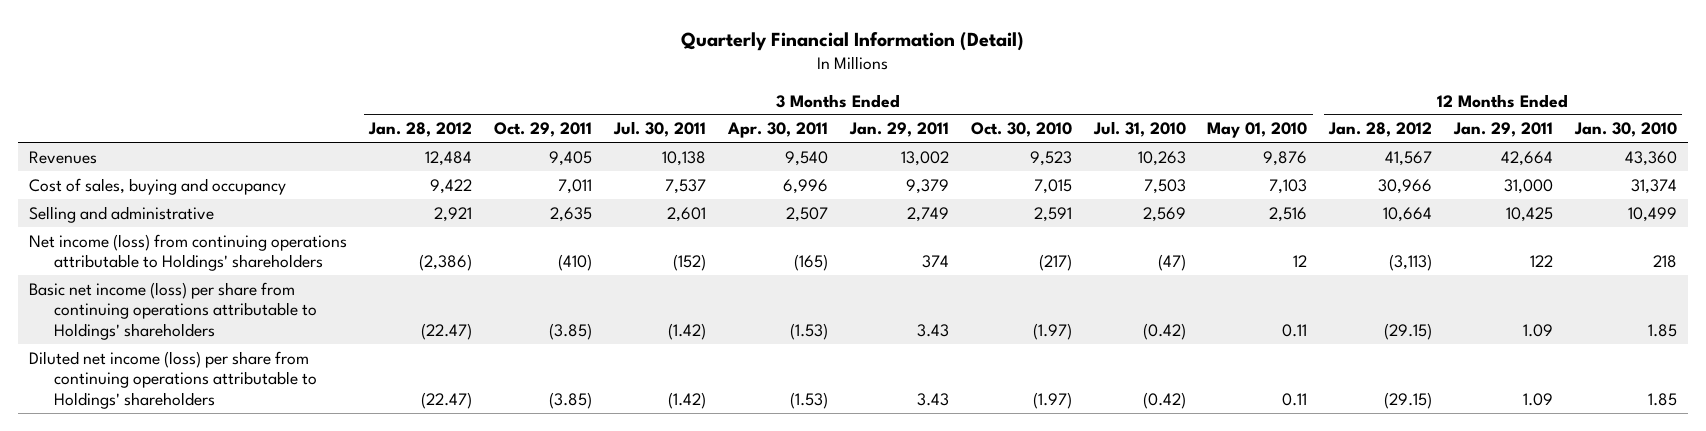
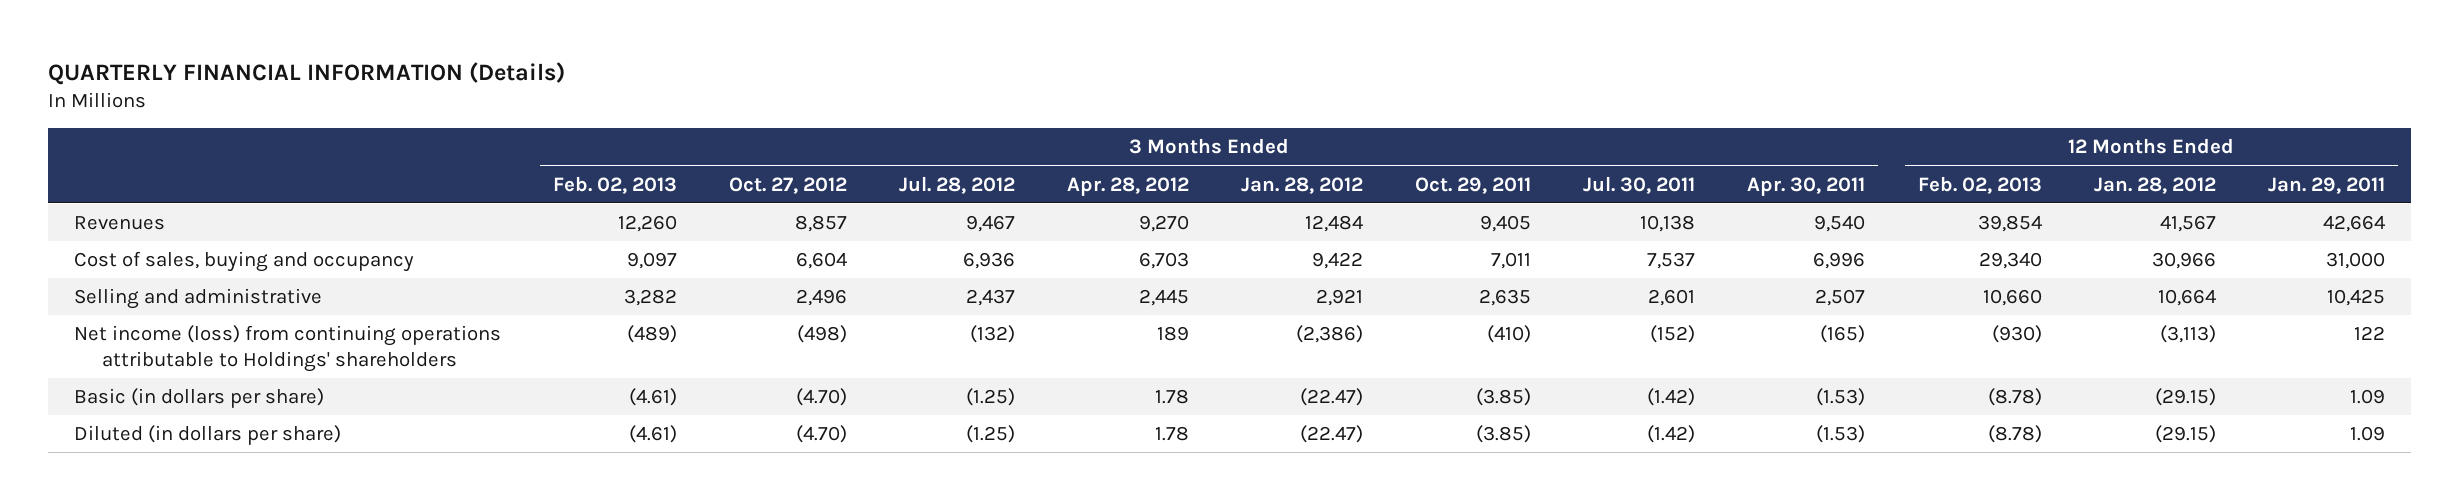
[681,31,1025,51] Quarterly Financial Information (Detail) -> [47,61,565,85] QUARTERLY FINANCIAL INFORMATION (Details)
[848,122,949,138] Jan. 29, 2011 -> none
[970,122,1072,138] Oct. 30, 2010 -> none
[1092,121,1186,138] Jul. 31, 2010 -> none
[1207,122,1308,139] May 01, 2010 -> none
[1574,122,1678,138] Jan. 30, 2010 -> none
none -> [552,175,677,194] Feb. 02, 2013
none -> [728,176,847,194] Oct. 27, 2012
none -> [898,175,1015,194] Jul. 28, 2012
none -> [1066,176,1189,196] Apr. 28, 2012
none -> [1917,175,2042,194] Feb. 02, 2013
[29,281,318,340] Basic net income (loss) per share from continuing operations attributable to Holdings' shareholders -> [73,388,324,409] Basic (in dollars per share)
[29,350,318,409] Diluted net income (loss) per share from continuing operations attributable to Holdings' shareholders -> [73,425,341,446] Diluted (in dollars per share)

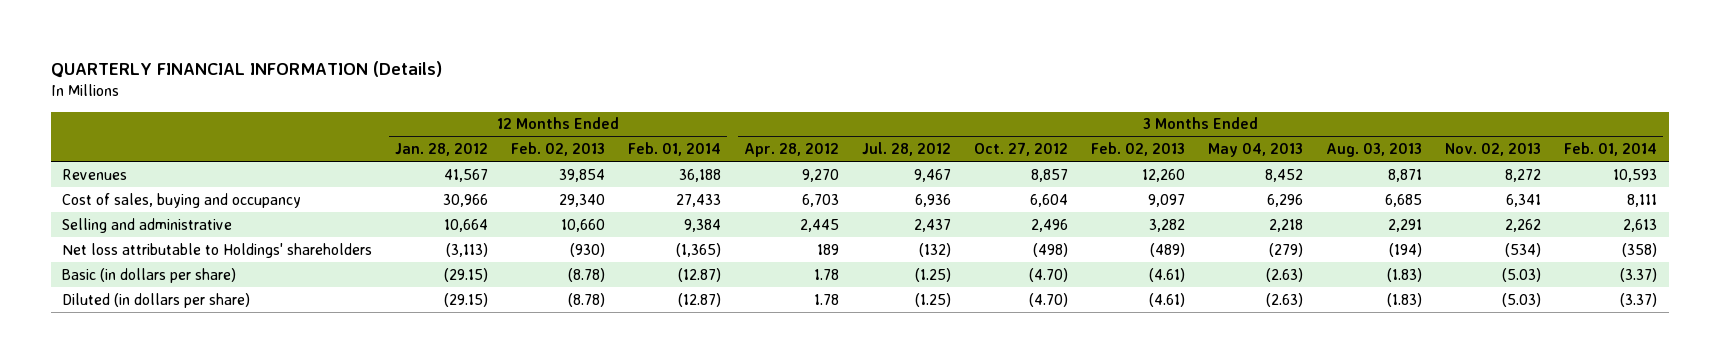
[1241,176,1364,194] Jan. 28, 2012 -> none
[1415,176,1532,194] Oct. 29, 2011 -> none
[1583,175,1696,194] Jul. 30, 2011 -> none
[1747,176,1866,196] Apr. 30, 2011 -> none
[2267,176,2385,194] Jan. 29, 2011 -> none
none -> [628,142,722,157] Feb. 01, 2014
none -> [1208,143,1304,158] May 04, 2013
none -> [1326,143,1423,158] Aug. 03, 2013
none -> [1445,143,1542,157] Nov. 02, 2013
none -> [1564,142,1658,157] Feb. 01, 2014
[73,325,501,372] Net income (loss) from continuing operations attributable to Holdings' shareholders -> [62,242,373,258] Net loss attributable to Holdings' shareholders

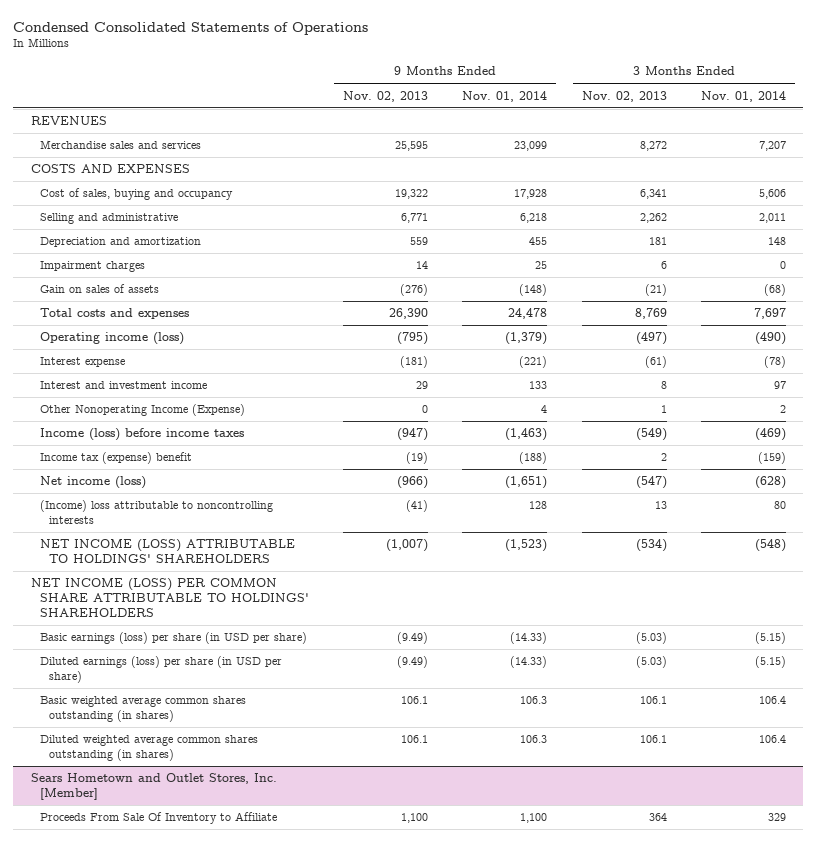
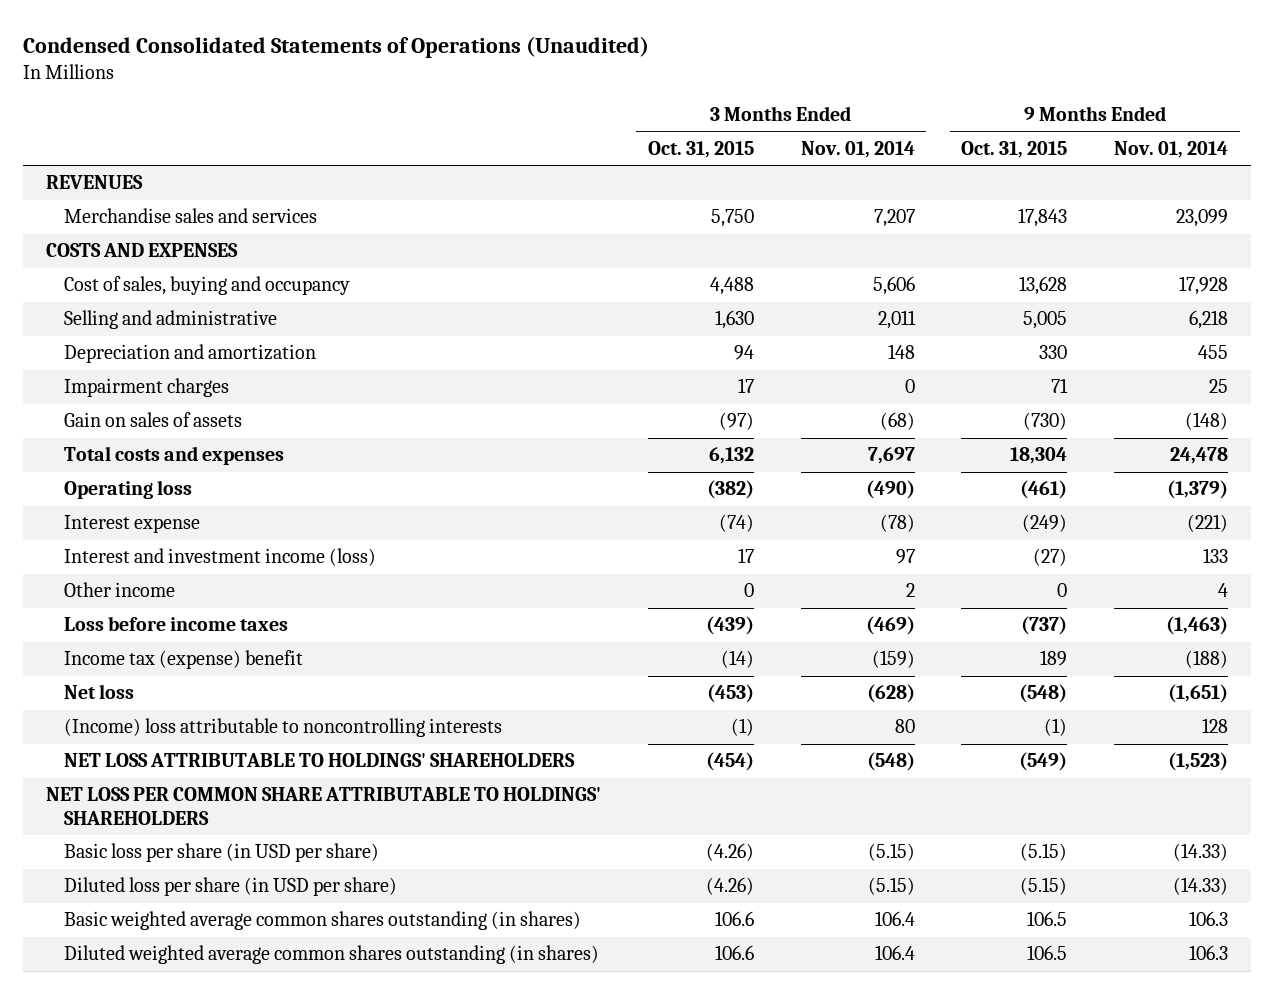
[13,21,369,35] Condensed Consolidated Statements of Operations -> [22,35,649,58] Condensed Consolidated Statements of Operations (Unaudited)
[343,90,429,102] Nov. 02, 2013 -> none
[581,90,667,102] Nov. 02, 2013 -> none
none -> [647,140,754,158] Oct. 31, 2015
none -> [961,140,1068,158] Oct. 31, 2015
[39,332,184,346] Operating income (loss) -> [63,480,192,500] Operating loss
[39,381,207,390] Interest and investment income -> [63,548,376,567] Interest and investment income (loss)
[39,404,245,417] Other Nonoperating Income (Expense) -> [63,582,175,598] Other income
[39,428,244,442] Income (loss) before income taxes -> [63,616,288,632] Loss before income taxes
[39,476,146,490] Net income (loss) -> [63,684,134,700] Net loss
[39,539,295,564] NET INCOME (LOSS) ATTRIBUTABLE TO HOLDINGS' SHAREHOLDERS -> [63,753,575,768] NET LOSS ATTRIBUTABLE TO HOLDINGS' SHAREHOLDERS
[30,578,309,618] NET INCOME (LOSS) PER COMMON SHARE ATTRIBUTABLE TO HOLDINGS' SHAREHOLDERS -> [46,787,602,825] NET LOSS PER COMMON SHARE ATTRIBUTABLE TO HOLDINGS' SHAREHOLDERS
[39,632,307,645] Basic earnings (loss) per share (in USD per share) -> [63,843,379,863] Basic loss per share (in USD per share)
[39,656,282,684] Diluted earnings (loss) per share (in USD per share) -> [63,877,397,897] Diluted loss per share (in USD per share)
[30,773,277,801] Sears Hometown and Outlet Stores, Inc. [Member] -> none
[39,812,277,825] Proceeds From Sale Of Inventory to Affiliate -> none

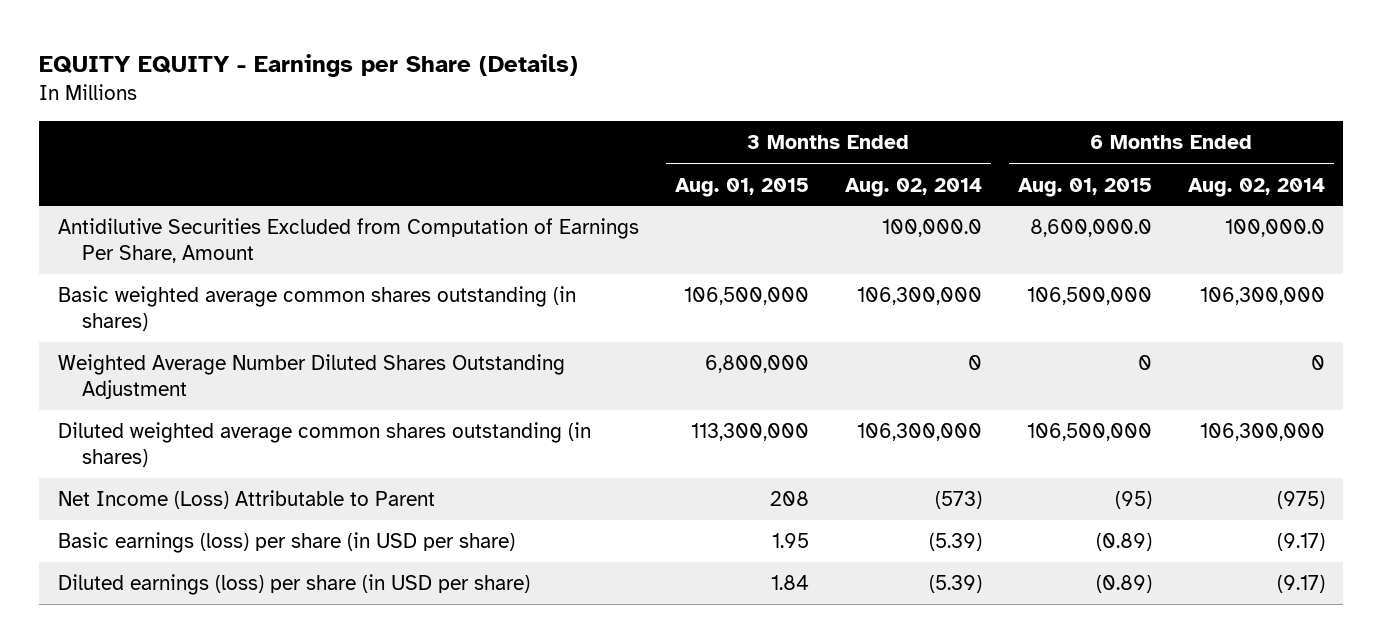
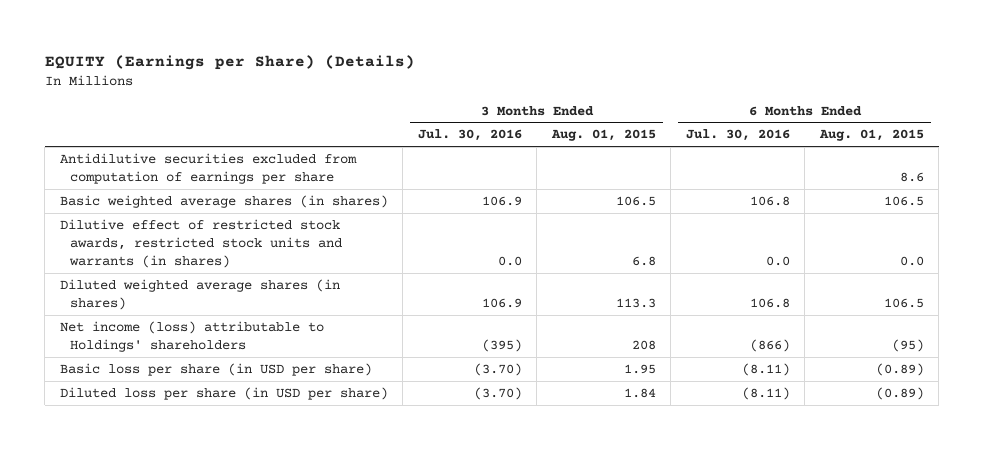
[39,54,579,78] EQUITY EQUITY - Earnings per Share (Details) -> [44,55,415,71] EQUITY (Earnings per Share) (Details)
[844,177,982,197] Aug. 02, 2014 -> none
[1187,177,1325,197] Aug. 02, 2014 -> none
none -> [417,129,522,142] Jul. 30, 2016
none -> [685,129,790,142] Jul. 30, 2016
[57,354,565,399] Weighted Average Number Diluted Shares Outstanding Adjustment -> none
[57,218,639,263] Antidilutive Securities Excluded from Computation of Earnings Per Share, Amount -> [59,152,357,184] Antidilutive securities excluded from computation of earnings per share
[1029,219,1152,238] 8,600,000.0 -> [899,171,924,182] 8.6
[57,286,576,331] Basic weighted average common shares outstanding (in shares) -> [59,194,388,208] Basic weighted average shares (in shares)
[683,287,809,306] 106,500,000 -> [615,195,656,206] 106.5
[1026,287,1152,306] 106,500,000 -> [883,195,924,206] 106.5
none -> [59,218,342,268] Dilutive effect of restricted stock awards, restricted stock units and warrants (in shares)
[57,422,591,467] Diluted weighted average common shares outstanding (in shares) -> [59,278,340,310] Diluted weighted average shares (in shares)
[690,423,809,442] 113,300,000 -> [615,297,656,308] 113.3
[1026,423,1152,442] 106,500,000 -> [883,297,924,308] 106.5
[57,490,435,510] Net Income (Loss) Attributable to Parent -> [59,320,324,352] Net income (loss) attributable to Holdings' shareholders
[57,532,515,554] Basic earnings (loss) per share (in USD per share) -> [59,362,372,376] Basic loss per share (in USD per share)
[57,574,530,596] Diluted earnings (loss) per share (in USD per share) -> [59,386,388,400] Diluted loss per share (in USD per share)

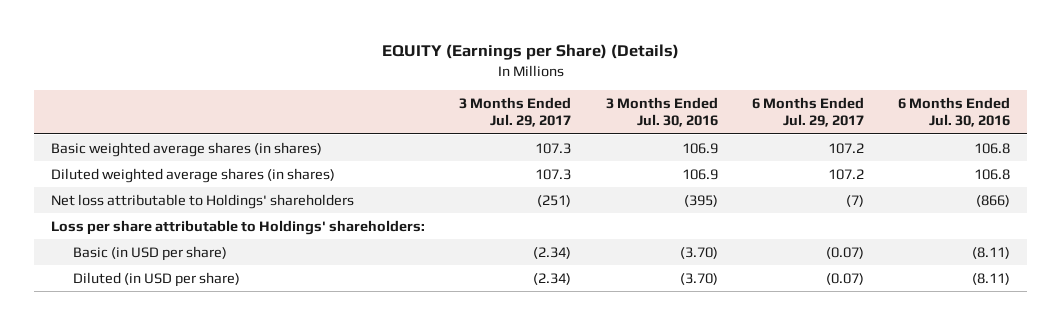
[550,129,656,142] Aug. 01, 2015 -> none
[818,129,924,142] Aug. 01, 2015 -> none
none -> [459,96,572,128] 3 Months Ended Jul. 29, 2017
none -> [751,96,864,128] 6 Months Ended Jul. 29, 2017
[59,152,357,184] Antidilutive securities excluded from computation of earnings per share -> none
[59,218,342,268] Dilutive effect of restricted stock awards, restricted stock units and warrants (in shares) -> none
[59,320,324,352] Net income (loss) attributable to Holdings' shareholders -> [51,193,355,209] Net loss attributable to Holdings' shareholders
none -> [51,219,426,235] Loss per share attributable to Holdings' shareholders:
[59,362,372,376] Basic loss per share (in USD per share) -> [73,245,228,261] Basic (in USD per share)
[59,386,388,400] Diluted loss per share (in USD per share) -> [73,271,241,287] Diluted (in USD per share)

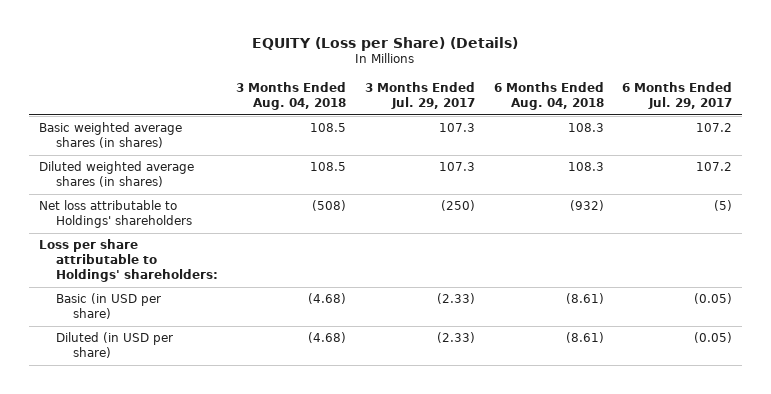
[381,44,679,61] EQUITY (Earnings per Share) (Details) -> [252,36,519,51] EQUITY (Loss per Share) (Details)
[605,96,718,128] 3 Months Ended Jul. 30, 2016 -> none
[897,96,1010,128] 6 Months Ended Jul. 30, 2016 -> none
none -> [236,81,347,110] 3 Months Ended Aug. 04, 2018
none -> [493,81,604,110] 6 Months Ended Aug. 04, 2018
[537,194,572,207] (251) -> [441,200,476,212] (250)
[845,194,864,207] (7) -> [714,200,733,212] (5)
[533,246,572,259] (2.34) -> [437,293,476,305] (2.33)
[825,246,864,259] (0.07) -> [694,293,733,305] (0.05)
[533,272,572,285] (2.34) -> [437,332,476,344] (2.33)
[825,272,864,285] (0.07) -> [694,332,733,344] (0.05)

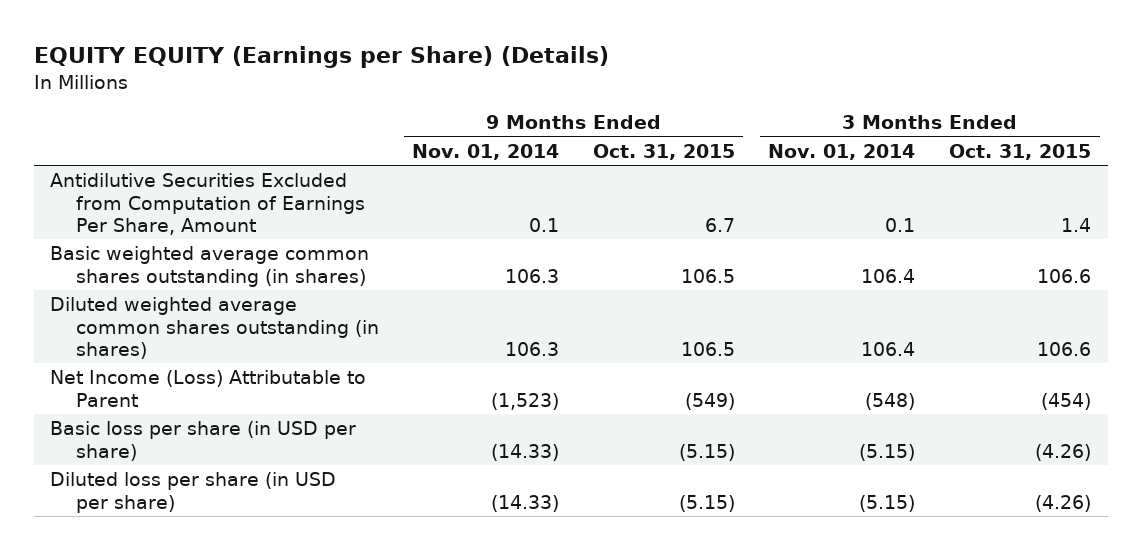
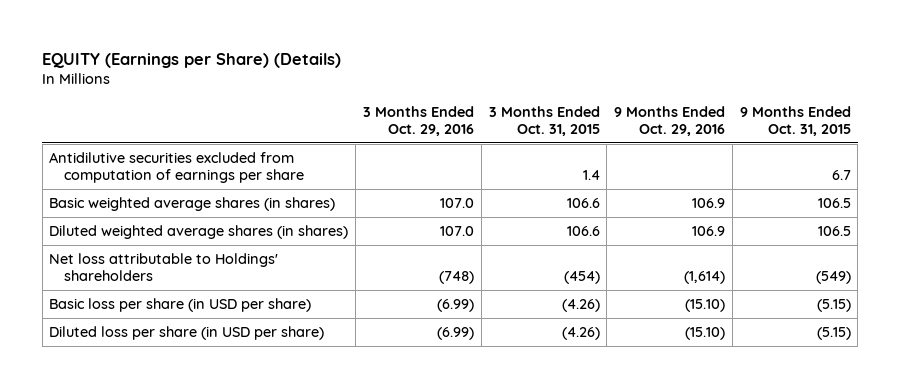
[33,46,609,69] EQUITY EQUITY (Earnings per Share) (Details) -> [42,52,342,68] EQUITY (Earnings per Share) (Details)
[412,143,560,160] Nov. 01, 2014 -> none
[768,143,916,160] Nov. 01, 2014 -> none
none -> [363,106,475,137] 3 Months Ended Oct. 29, 2016
none -> [614,106,726,137] 9 Months Ended Oct. 29, 2016
[50,173,365,235] Antidilutive Securities Excluded from Computation of Earnings Per Share, Amount -> [49,152,305,183] Antidilutive securities excluded from computation of earnings per share
[50,246,370,287] Basic weighted average common shares outstanding (in shares) -> [49,197,336,212] Basic weighted average shares (in shares)
[50,297,379,359] Diluted weighted average common shares outstanding (in shares) -> [49,225,349,240] Diluted weighted average shares (in shares)
[50,370,367,407] Net Income (Loss) Attributable to Parent -> [49,253,279,281] Net loss attributable to Holdings' shareholders

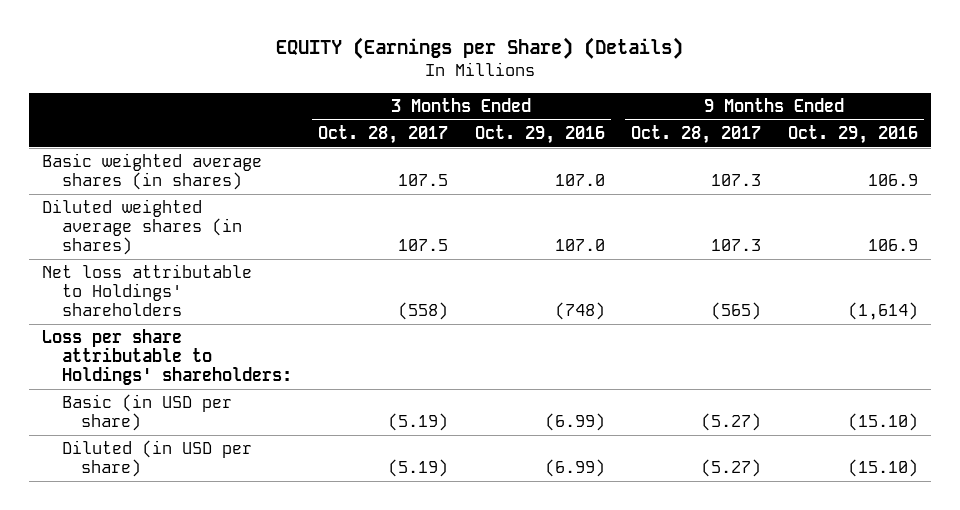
[488,106,600,137] 3 Months Ended Oct. 31, 2015 -> none
[739,106,851,137] 9 Months Ended Oct. 31, 2015 -> none
none -> [318,125,449,145] Oct. 28, 2017
none -> [631,125,762,145] Oct. 28, 2017
[49,152,305,183] Antidilutive securities excluded from computation of earnings per share -> none
none -> [42,329,292,386] Loss per share attributable to Holdings' shareholders:
[49,298,312,313] Basic loss per share (in USD per share) -> [61,394,232,432] Basic (in USD per share)
[49,326,325,341] Diluted loss per share (in USD per share) -> [61,440,252,478] Diluted (in USD per share)

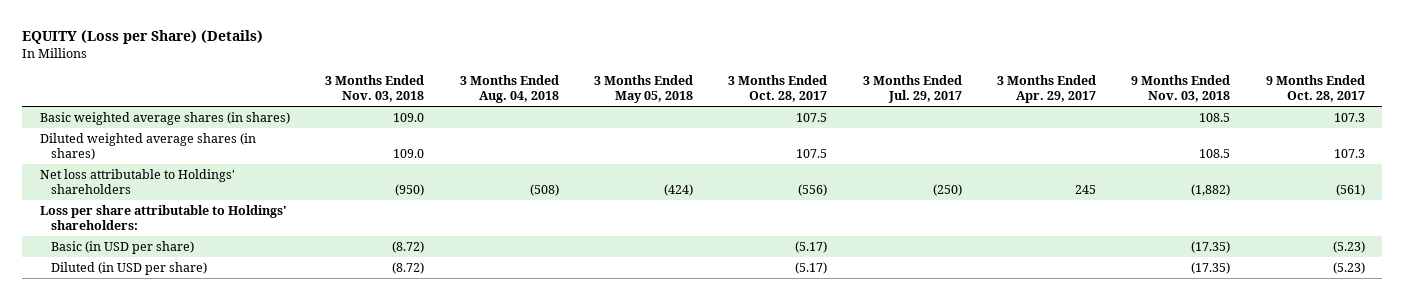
[276,37,684,60] EQUITY (Earnings per Share) (Details) -> [22,30,264,45] EQUITY (Loss per Share) (Details)
[474,125,605,145] Oct. 29, 2016 -> none
[787,125,918,145] Oct. 29, 2016 -> none
none -> [325,75,425,103] 3 Months Ended Nov. 03, 2018
none -> [459,75,559,104] 3 Months Ended Aug. 04, 2018
none -> [593,75,693,104] 3 Months Ended May 05, 2018
none -> [862,75,962,104] 3 Months Ended Jul. 29, 2017
none -> [996,75,1096,104] 3 Months Ended Apr. 29, 2017
none -> [1131,75,1231,103] 9 Months Ended Nov. 03, 2018
[398,302,449,321] (558) -> [798,183,828,196] (556)
[711,302,762,321] (565) -> [1335,183,1365,196] (561)
[388,413,449,432] (5.19) -> [795,240,828,253] (5.17)
[701,413,762,432] (5.27) -> [1332,240,1365,253] (5.23)
[388,459,449,478] (5.19) -> [795,261,828,274] (5.17)
[701,459,762,478] (5.27) -> [1332,261,1365,274] (5.23)

